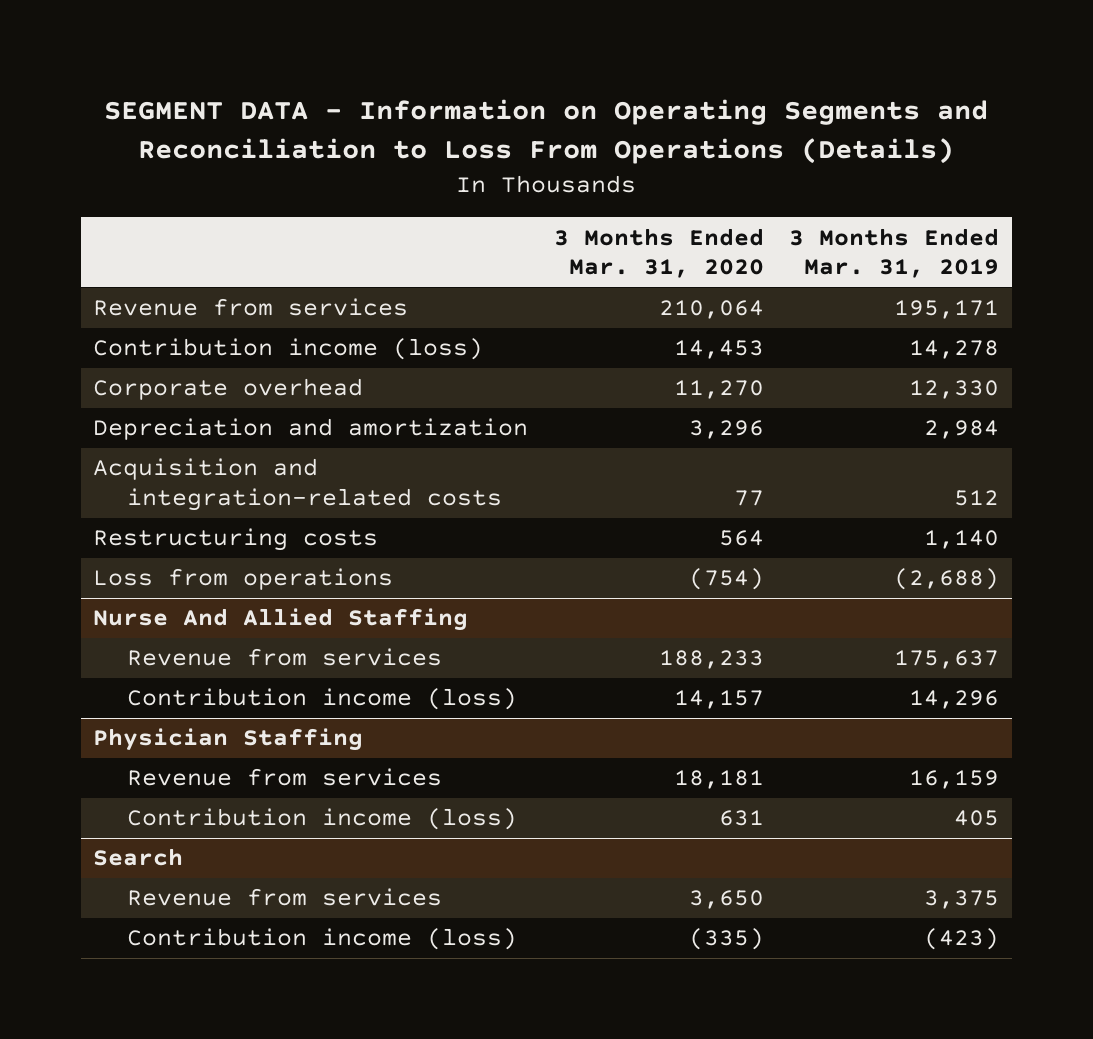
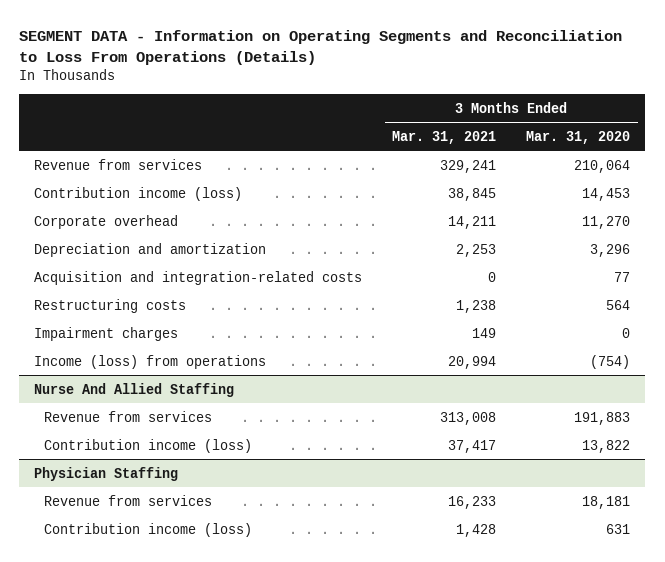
[789,227,1000,279] 3 Months Ended Mar. 31, 2019 -> none
none -> [392,130,497,144] Mar. 31, 2021
none -> [34,326,179,341] Impairment charges
[93,568,394,591] Loss from operations -> [34,354,267,369] Income (loss) from operations
[658,650,764,670] 188,233 -> [574,411,631,425] 191,883
[673,690,764,710] 14,157 -> [582,439,631,453] 13,822
[93,848,184,867] Search -> none
[127,888,443,907] Revenue from services -> none
[127,928,518,951] Contribution income (loss) -> none

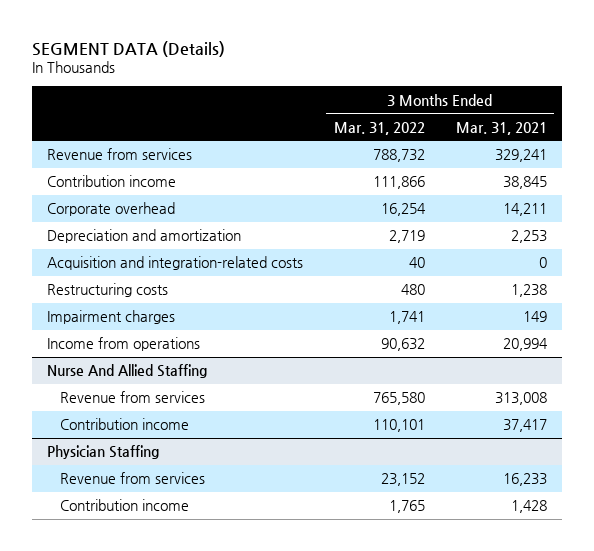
[19,29,623,65] SEGMENT DATA - Information on Operating Segments and Reconciliation to Loss From Operations (Details) -> [32,40,226,57] SEGMENT DATA (Details)
[526,130,631,144] Mar. 31, 2020 -> none
none -> [334,121,426,135] Mar. 31, 2022
[34,186,243,201] Contribution income (loss) -> [47,175,177,188] Contribution income
[34,354,267,369] Income (loss) from operations -> [47,337,201,352] Income from operations
[43,438,252,453] Contribution income (loss) -> [60,418,190,431] Contribution income
[43,522,252,537] Contribution income (loss) -> [60,499,190,512] Contribution income

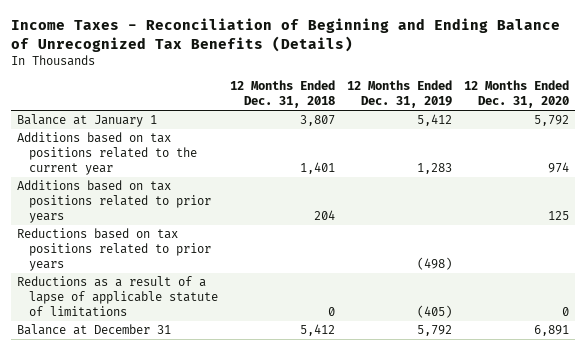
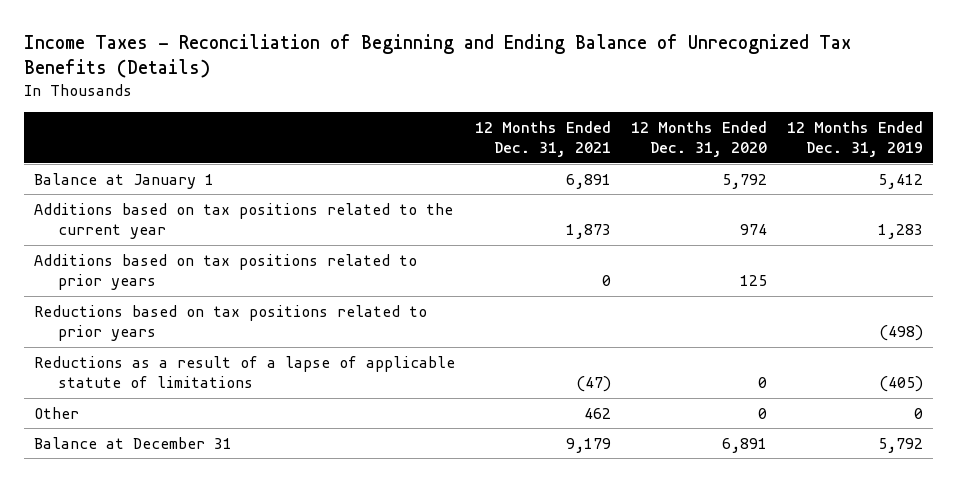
[229,80,335,109] 12 Months Ended Dec. 31, 2018 -> none
none -> [474,120,611,157] 12 Months Ended Dec. 31, 2021
none -> [33,406,79,419] Other

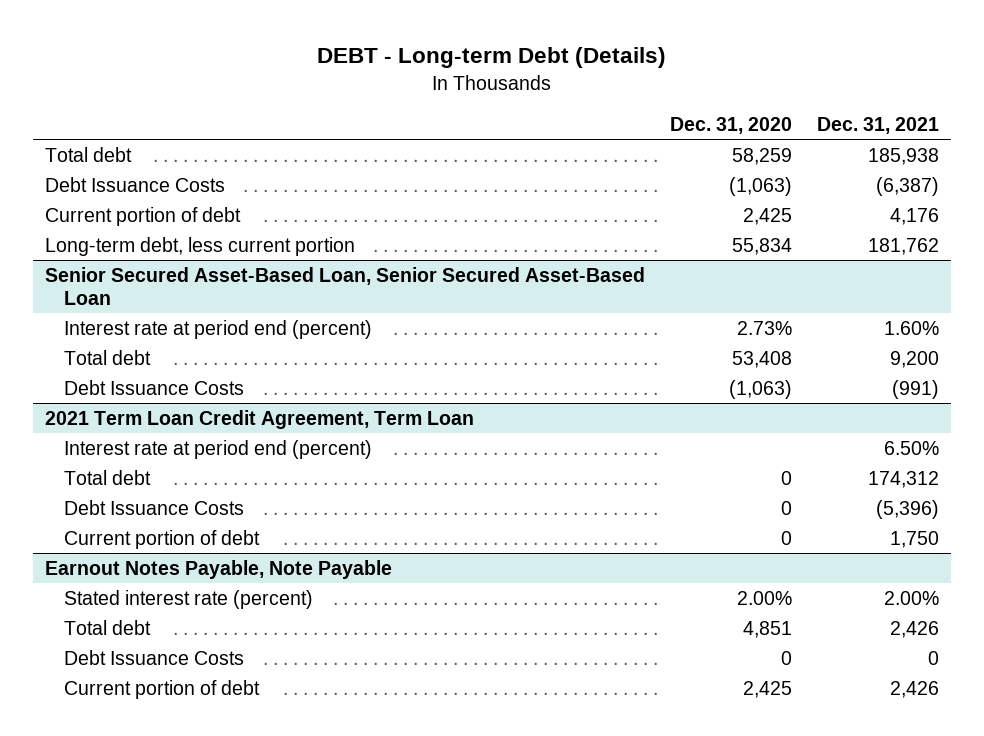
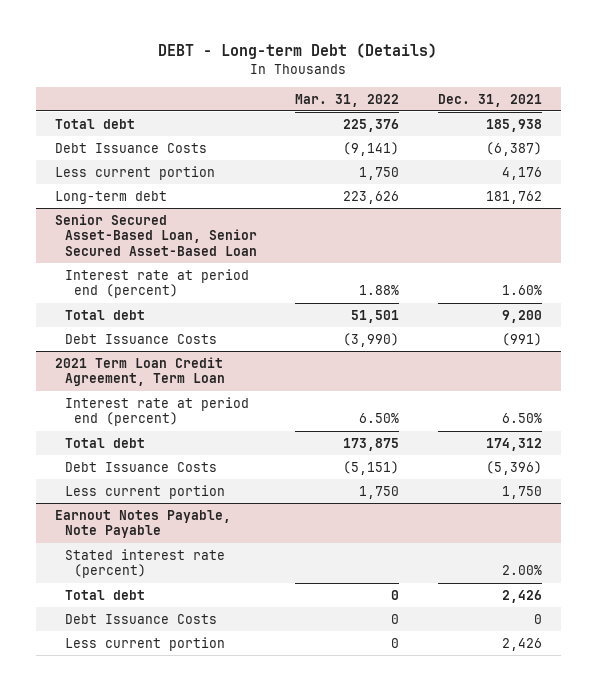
[670,117,793,135] Dec. 31, 2020 -> none
none -> [295,93,400,107] Mar. 31, 2022
[45,206,242,226] Current portion of debt -> [54,165,215,180] Less current portion
[45,236,356,256] Long-term debt, less current portion -> [54,190,167,204] Long-term debt
[63,529,260,549] Current portion of debt -> [64,484,225,499] Less current portion
[63,679,260,699] Current portion of debt -> [64,636,225,651] Less current portion

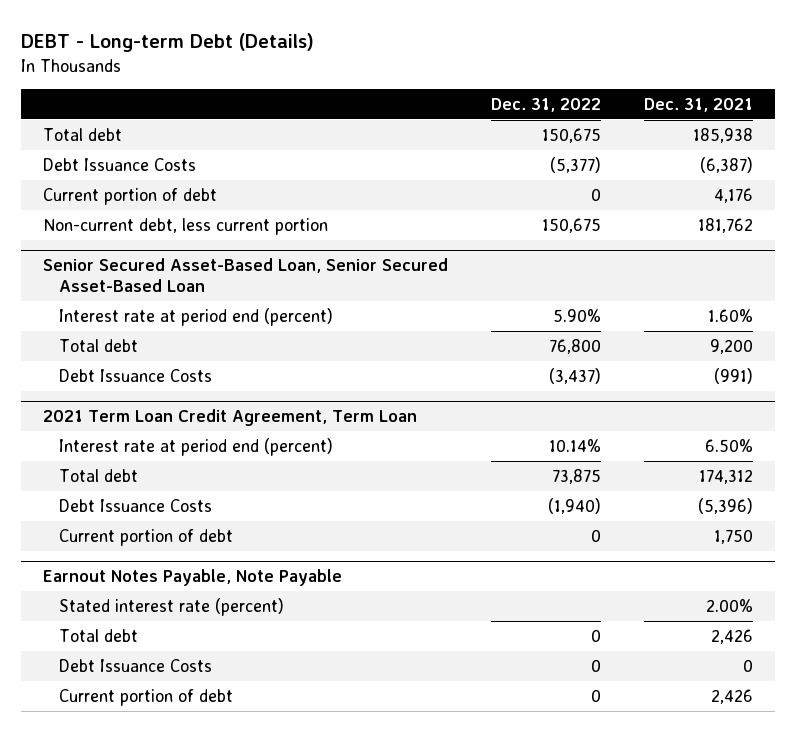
[295,93,400,107] Mar. 31, 2022 -> none
none -> [491,98,602,113] Dec. 31, 2022
[54,165,215,180] Less current portion -> [42,187,217,205] Current portion of debt
[54,190,167,204] Long-term debt -> [42,217,328,235] Non-current debt, less current portion
[64,484,225,499] Less current portion -> [59,528,234,546] Current portion of debt
[64,636,225,651] Less current portion -> [59,688,234,706] Current portion of debt

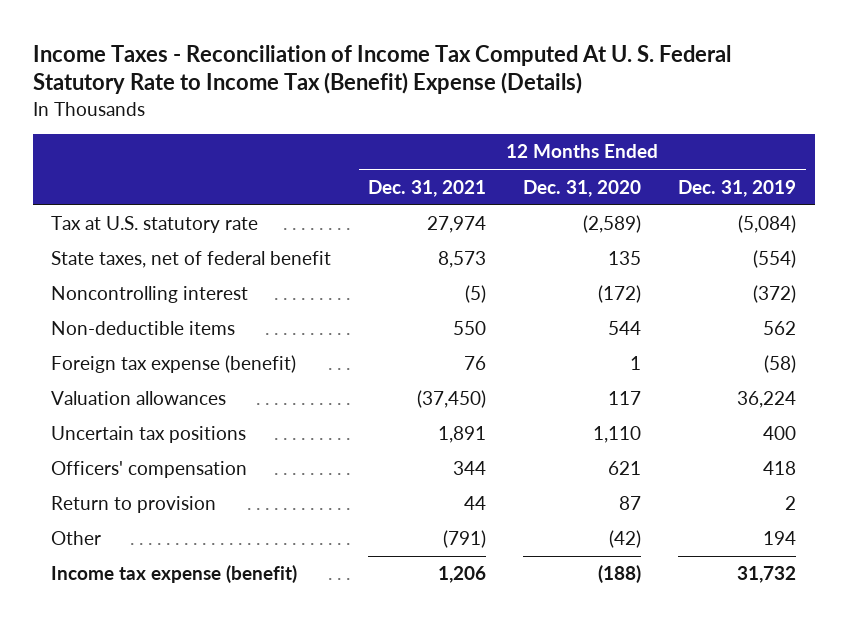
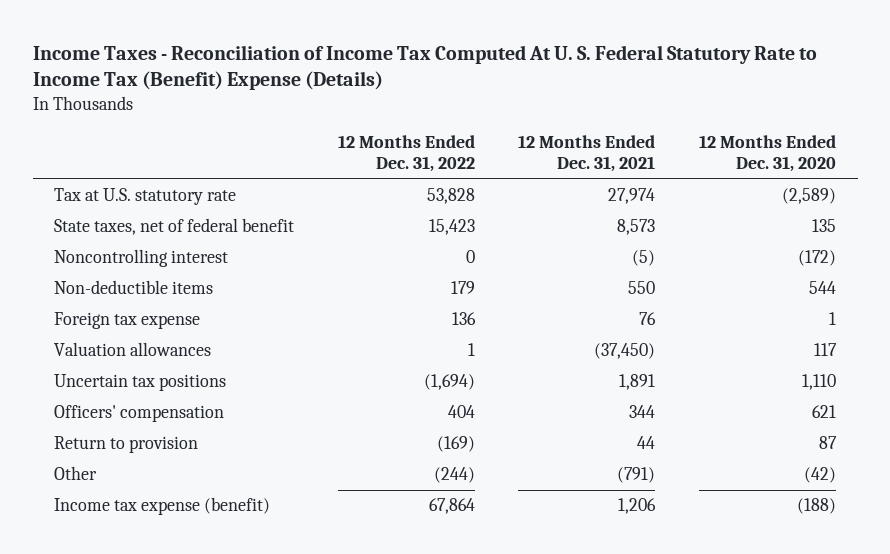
[678,179,797,197] Dec. 31, 2019 -> none
none -> [337,135,475,173] 12 Months Ended Dec. 31, 2022
[51,355,297,374] Foreign tax expense (benefit) -> [54,312,201,330] Foreign tax expense

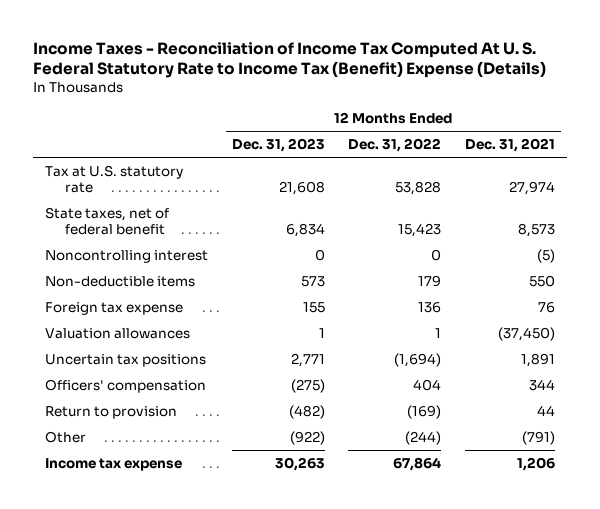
[698,135,836,173] 12 Months Ended Dec. 31, 2020 -> none
none -> [231,138,325,153] Dec. 31, 2023
[54,497,271,516] Income tax expense (benefit) -> [45,457,183,471] Income tax expense

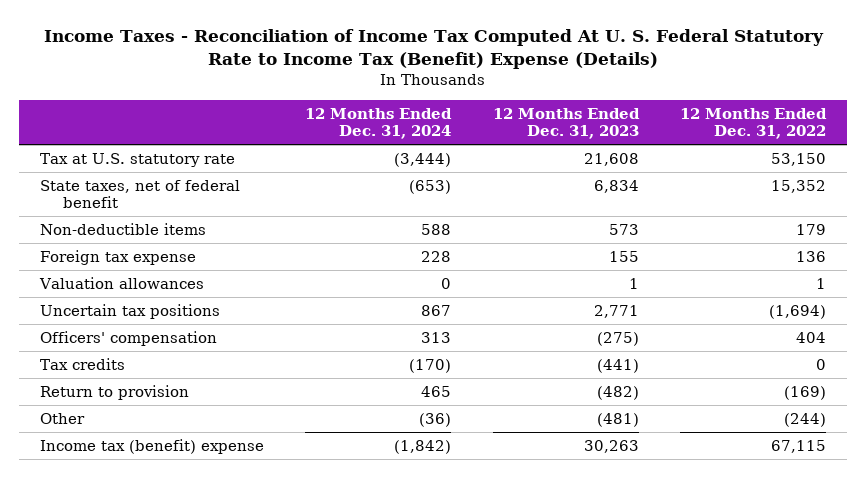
[464,138,555,153] Dec. 31, 2021 -> none
none -> [305,107,453,139] 12 Months Ended Dec. 31, 2024
[45,249,209,263] Noncontrolling interest -> none
[395,181,442,196] 53,828 -> [771,153,827,167] 53,150
[398,223,442,238] 15,423 -> [771,180,827,194] 15,352
none -> [39,358,125,371] Tax credits
[289,430,325,445] (922) -> [596,413,639,428] (481)
[45,457,183,471] Income tax expense -> [39,439,264,455] Income tax (benefit) expense
[393,456,442,471] 67,864 -> [771,440,827,454] 67,115

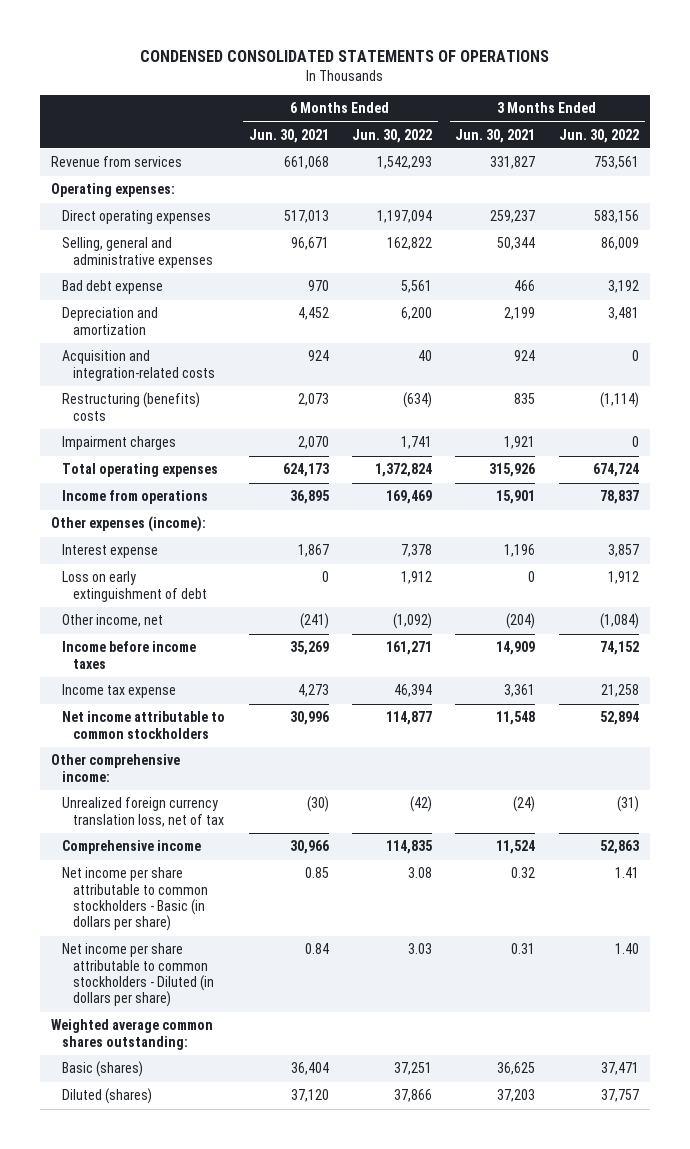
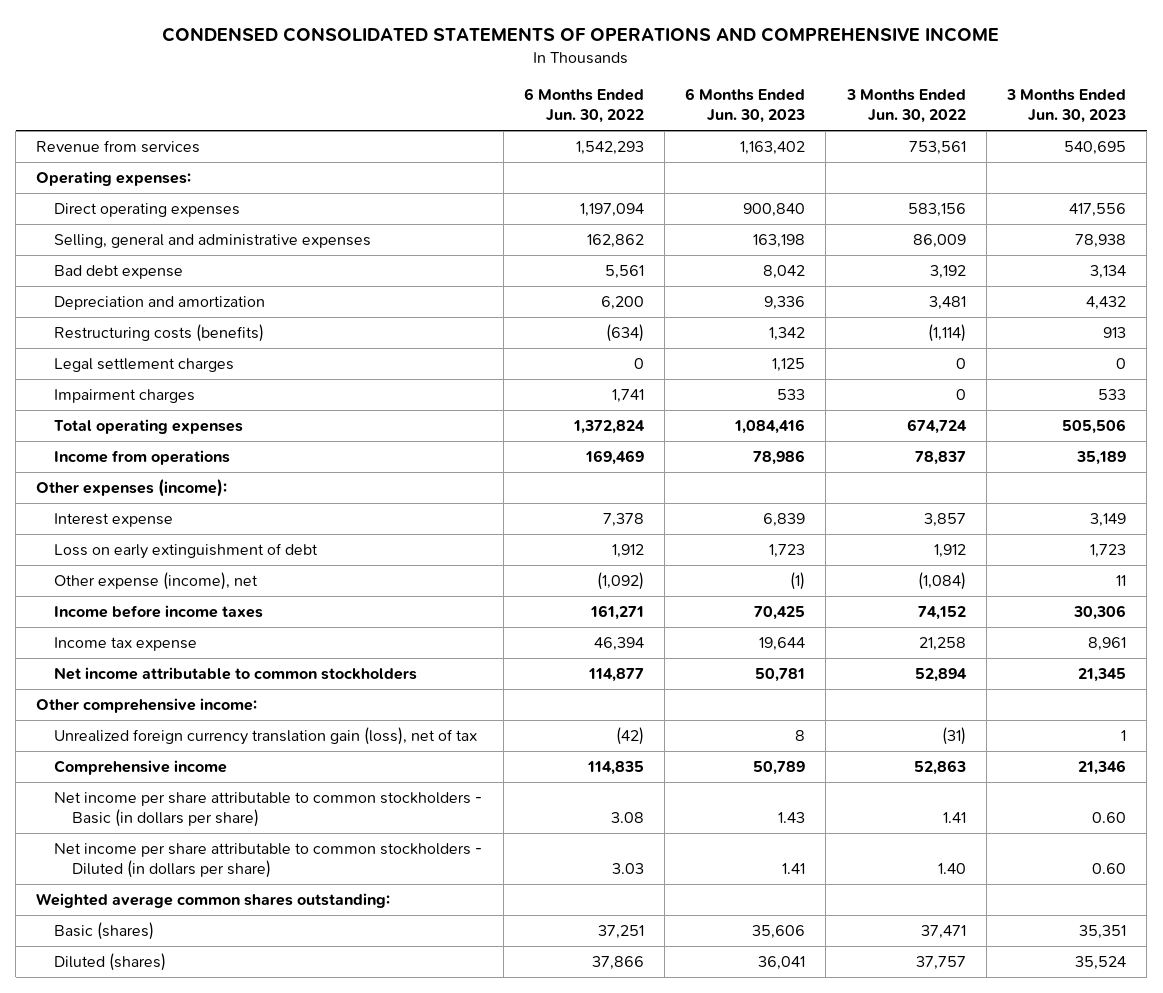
[140,49,550,62] CONDENSED CONSOLIDATED STATEMENTS OF OPERATIONS -> [162,26,1000,42] CONDENSED CONSOLIDATED STATEMENTS OF OPERATIONS AND COMPREHENSIVE INCOME
[248,128,329,143] Jun. 30, 2021 -> none
[455,128,536,143] Jun. 30, 2021 -> none
none -> [685,88,806,124] 6 Months Ended Jun. 30, 2023
none -> [1006,89,1127,124] 3 Months Ended Jun. 30, 2023
[387,237,433,251] 162,822 -> [586,234,644,249] 162,862
[62,350,216,381] Acquisition and integration-related costs -> none
[62,392,201,421] Restructuring (benefits) costs -> [54,324,265,343] Restructuring costs (benefits)
none -> [54,358,235,373] Legal settlement charges
[62,614,164,628] Other income, net -> [54,572,259,591] Other expense (income), net
[62,797,225,827] Unrealized foreign currency translation loss, net of tax -> [54,727,478,746] Unrealized foreign currency translation gain (loss), net of tax

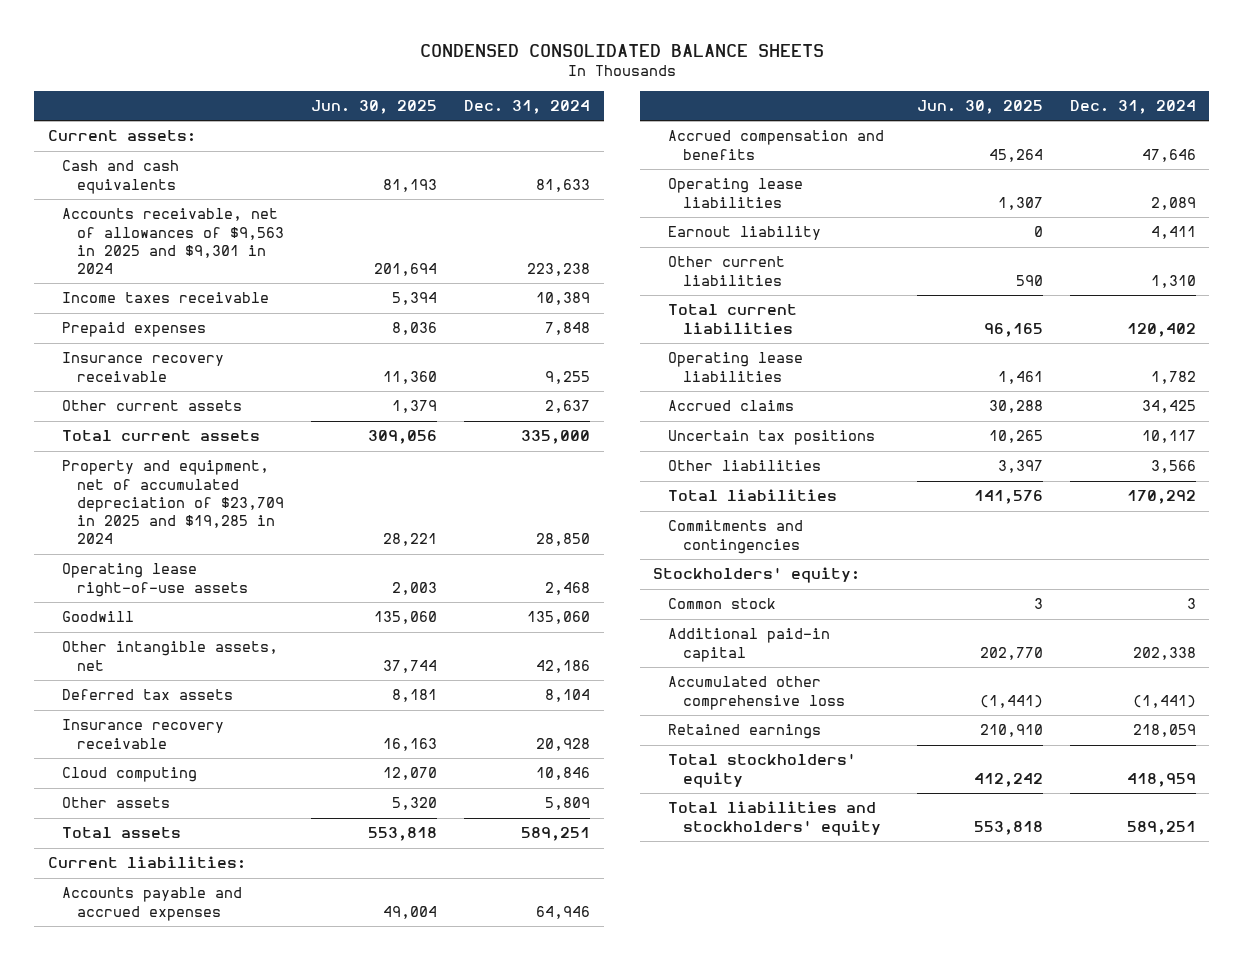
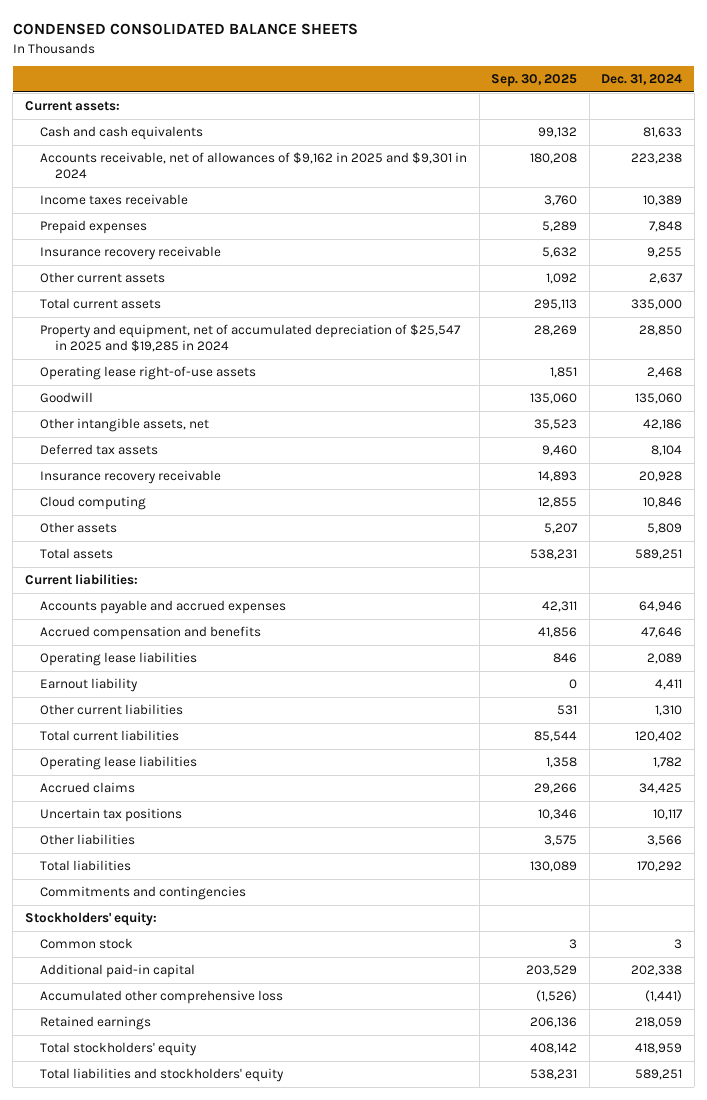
[311,100,438,115] Jun. 30, 2025 -> none
none -> [491,74,578,88] Sep. 30, 2025
[62,208,285,274] Accounts receivable, net of allowances of $9,563 in 2025 and $9,301 in 2024 -> [40,152,468,180] Accounts receivable, net of allowances of $9,162 in 2025 and $9,301 in 2024
[62,460,285,545] Property and equipment, net of accumulated depreciation of $23,709 in 2025 and $19,285 in 2024 -> [40,324,462,353] Property and equipment, net of accumulated depreciation of $25,547 in 2025 and $19,285 in 2024

